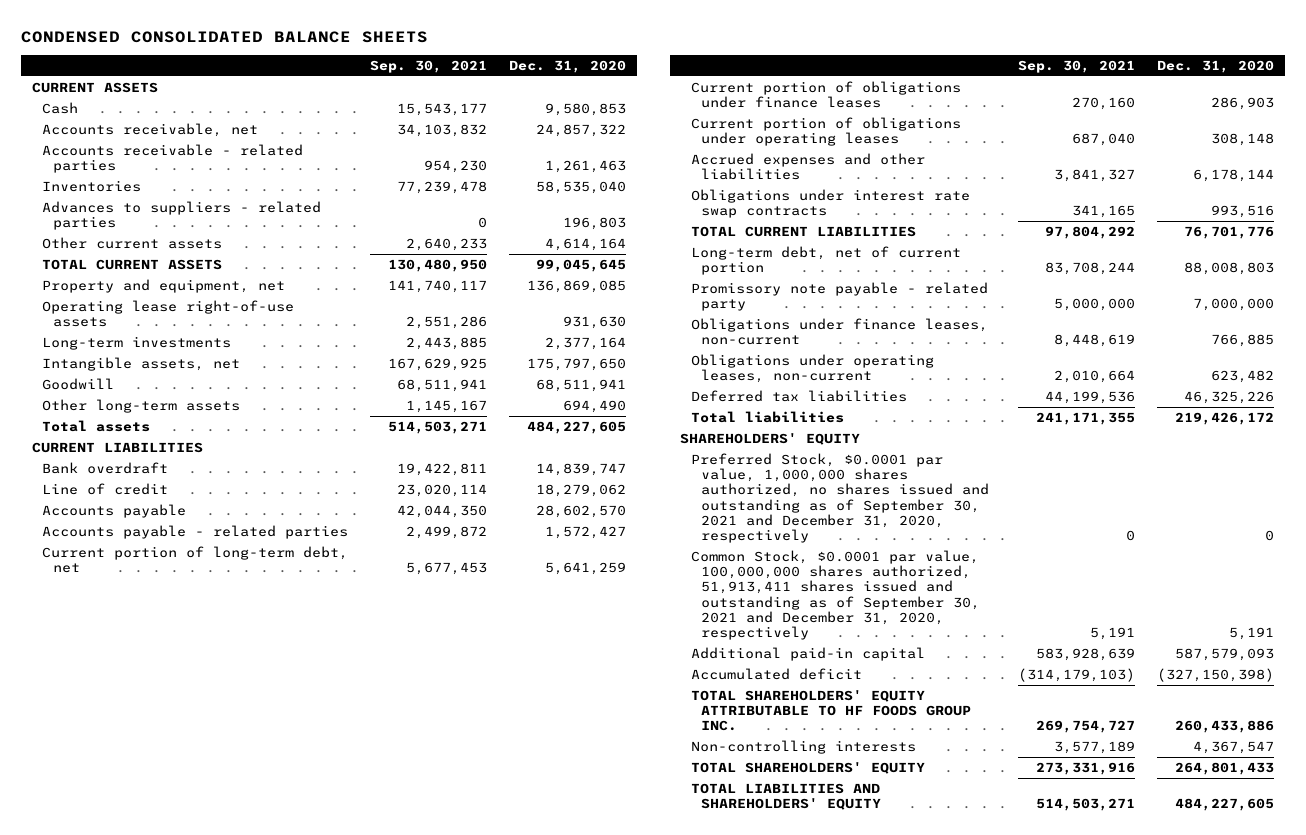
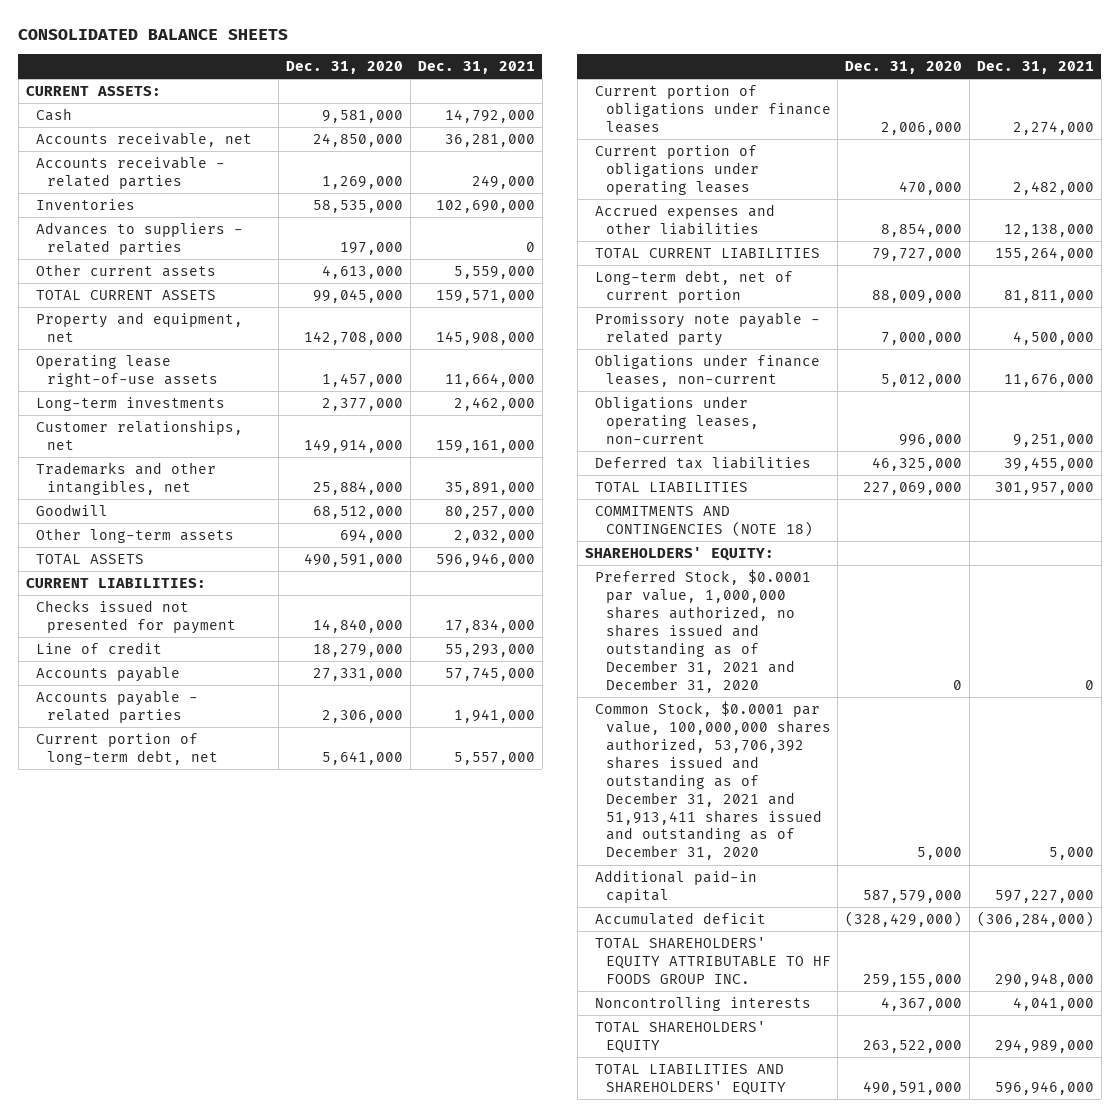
[21,30,429,43] CONDENSED CONSOLIDATED BALANCE SHEETS -> [18,29,289,41] CONSOLIDATED BALANCE SHEETS
[370,59,488,73] Sep. 30, 2021 -> none
none -> [417,61,535,75] Dec. 31, 2021
[42,356,241,371] Intangible assets, net -> none
[42,461,169,474] Bank overdraft -> none
[690,188,970,219] Obligations under interest rate swap contracts -> none
[32,81,159,93] CURRENT ASSETS -> [25,85,161,96] CURRENT ASSETS:
[544,102,626,116] 9,580,853 -> [322,109,404,123] 9,581,000
[535,123,626,137] 24,857,322 -> [313,132,404,147] 24,850,000
[544,160,626,174] 1,261,463 -> [322,175,404,189] 1,269,000
[535,180,626,194] 58,535,040 -> [313,199,404,213] 58,535,000
[562,217,626,231] 196,803 -> [340,241,404,255] 197,000
[544,237,626,251] 4,614,164 -> [322,264,404,279] 4,613,000
[535,258,626,272] 99,045,645 -> [313,288,404,303] 99,045,000
[526,279,626,293] 136,869,085 -> [304,330,404,345] 142,708,000
[562,316,626,330] 931,630 -> [322,372,404,387] 1,457,000
[544,336,626,350] 2,377,164 -> [322,397,404,411] 2,377,000
none -> [36,419,244,450] Customer relationships, net
none -> [36,461,217,495] Trademarks and other intangibles, net
[535,378,626,392] 68,511,941 -> [313,505,404,519] 68,512,000
[562,399,626,413] 694,490 -> [340,528,404,543] 694,000
[42,419,151,432] Total assets -> [36,553,145,564] TOTAL ASSETS
[526,420,626,434] 484,227,605 -> [304,552,404,567] 490,591,000
[32,441,204,453] CURRENT LIABILITIES -> [25,577,206,588] CURRENT LIABILITIES:
none -> [36,599,236,634] Checks issued not presented for payment
[535,483,626,497] 18,279,062 -> [313,643,404,657] 18,279,000
[535,504,626,518] 28,602,570 -> [313,667,404,681] 27,331,000
[544,525,626,539] 1,572,427 -> [322,709,404,723] 2,306,000
[544,562,626,576] 5,641,259 -> [322,750,404,765] 5,641,000
[1210,97,1274,111] 286,903 -> [881,121,963,135] 2,006,000
[1210,133,1274,147] 308,148 -> [899,180,963,195] 470,000
[1192,169,1274,183] 6,178,144 -> [881,222,963,237] 8,854,000
[1183,225,1274,239] 76,701,776 -> [872,247,963,261] 79,727,000
[1183,262,1274,276] 88,008,803 -> [872,289,963,303] 88,009,000
[1210,334,1274,348] 766,885 -> [881,373,963,387] 5,012,000
[1210,370,1274,384] 623,482 -> [899,433,963,447] 996,000
[1183,390,1274,404] 46,325,226 -> [872,456,963,471] 46,325,000
[690,410,844,423] Total liabilities -> [595,481,749,492] TOTAL LIABILITIES
[1174,411,1274,425] 219,426,172 -> [863,481,963,495] 227,069,000
none -> [595,505,813,537] COMMITMENTS AND CONTINGENCIES (NOTE 18)
[680,432,861,445] SHAREHOLDERS' EQUITY -> [584,546,774,561] SHAREHOLDERS' EQUITY:
[690,452,989,544] Preferred Stock, $0.0001 par value, 1,000,000 shares authorized, no shares issued and outstanding as of September 30, 2021 and December 31, 2020, respectively -> [595,568,812,693] Preferred Stock, $0.0001 par value, 1,000,000 shares authorized, no shares issued and outstanding as of December 31, 2021 and December 31, 2020
[690,549,980,641] Common Stock, $0.0001 par value, 100,000,000 shares authorized, 51,913,411 shares issued and outstanding as of September 30, 2021 and December 31, 2020, respectively -> [595,700,831,861] Common Stock, $0.0001 par value, 100,000,000 shares authorized, 53,706,392 shares issued and outstanding as of December 31, 2021 and 51,913,411 shares issued and outstanding as of December 31, 2020
[1228,627,1274,641] 5,191 -> [917,847,963,861] 5,000
[1174,647,1274,661] 587,579,093 -> [863,889,963,903] 587,579,000
[1156,667,1274,682] (327,150,398) -> [845,910,963,927] (328,429,000)
[1174,720,1274,734] 260,433,886 -> [863,973,963,987] 259,155,000
[690,739,916,754] Non-controlling interests -> [595,996,812,1011] Noncontrolling interests
[1192,740,1274,754] 4,367,547 -> [881,996,963,1011] 4,367,000
[1174,761,1274,775] 264,801,433 -> [863,1039,963,1053] 263,522,000
[1174,798,1274,812] 484,227,605 -> [863,1080,963,1095] 490,591,000

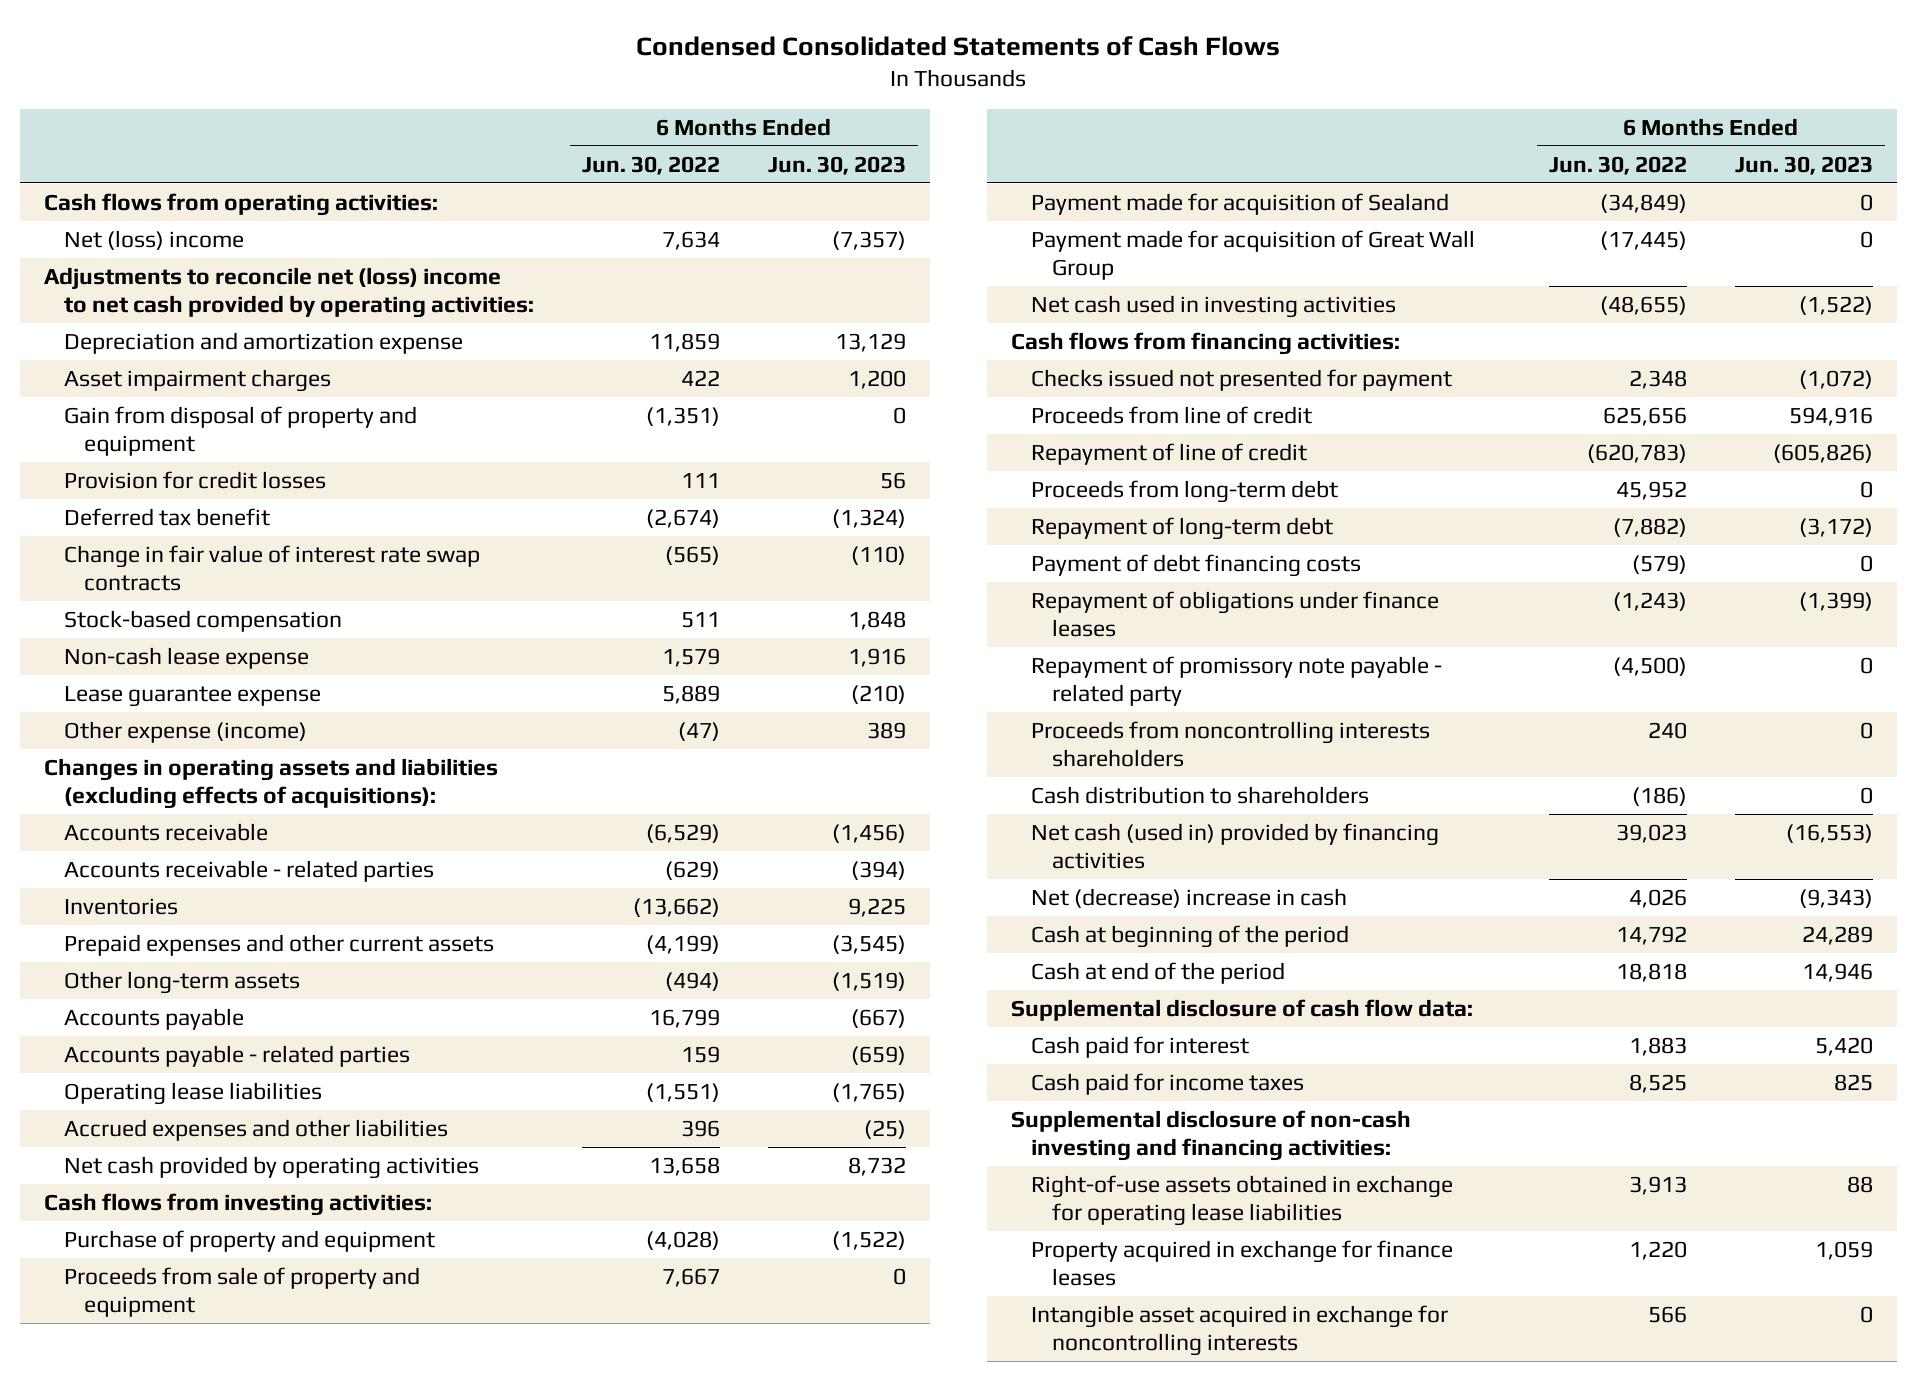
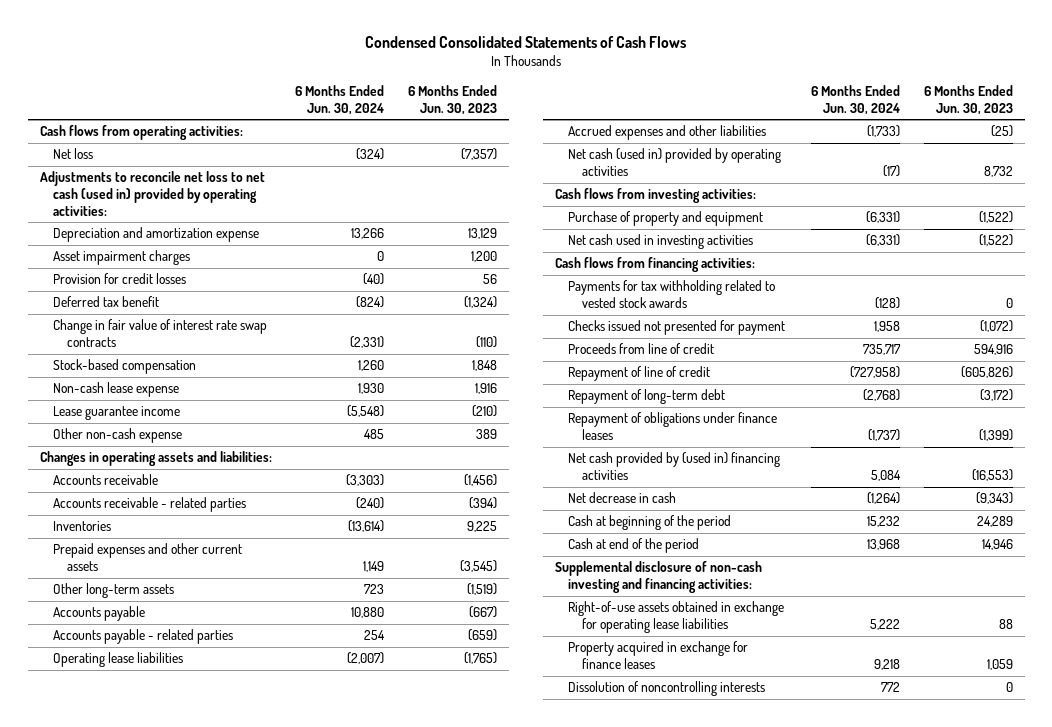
[581,155,720,175] Jun. 30, 2022 -> none
none -> [295,84,385,115] 6 Months Ended Jun. 30, 2024
[63,229,244,250] Net (loss) income -> [53,148,94,160] Net loss
[43,266,534,319] Adjustments to reconcile net (loss) income to net cash provided by operating activities: -> [39,171,265,217] Adjustments to reconcile net loss to net cash (used in) provided by operating activities:
[63,405,417,457] Gain from disposal of property and equipment -> none
[63,685,321,707] Lease guarantee expense -> [53,406,181,421] Lease guarantee income
[63,720,307,743] Other expense (income) -> [53,428,183,444] Other non-cash expense
[43,757,498,810] Changes in operating assets and liabilities (excluding effects of acquisitions): -> [39,451,272,467] Changes in operating assets and liabilities:
[63,1155,479,1179] Net cash provided by operating activities -> [568,148,782,177] Net cash (used in) provided by operating activities
[63,1266,420,1318] Proceeds from sale of property and equipment -> none
[1031,192,1450,215] Payment made for acquisition of Sealand -> none
[1031,229,1476,281] Payment made for acquisition of Great Wall Group -> none
none -> [568,280,776,309] Payments for tax withholding related to vested stock awards
[1031,479,1339,503] Proceeds from long-term debt -> none
[1031,553,1362,577] Payment of debt financing costs -> none
[1031,655,1443,707] Repayment of promissory note payable - related party -> none
[1031,720,1431,768] Proceeds from noncontrolling interests shareholders -> none
[1031,785,1370,804] Cash distribution to shareholders -> none
[1031,822,1440,870] Net cash (used in) provided by financing activities -> [568,452,781,481] Net cash provided by (used in) financing activities
[1031,887,1348,908] Net (decrease) increase in cash -> [568,492,677,504] Net decrease in cash
[1010,998,1473,1021] Supplemental disclosure of cash flow data: -> none
[1031,1035,1250,1058] Cash paid for interest -> none
[1031,1072,1305,1095] Cash paid for income taxes -> none
[1031,1304,1449,1357] Intangible asset acquired in exchange for noncontrolling interests -> none
none -> [568,681,766,697] Dissolution of noncontrolling interests

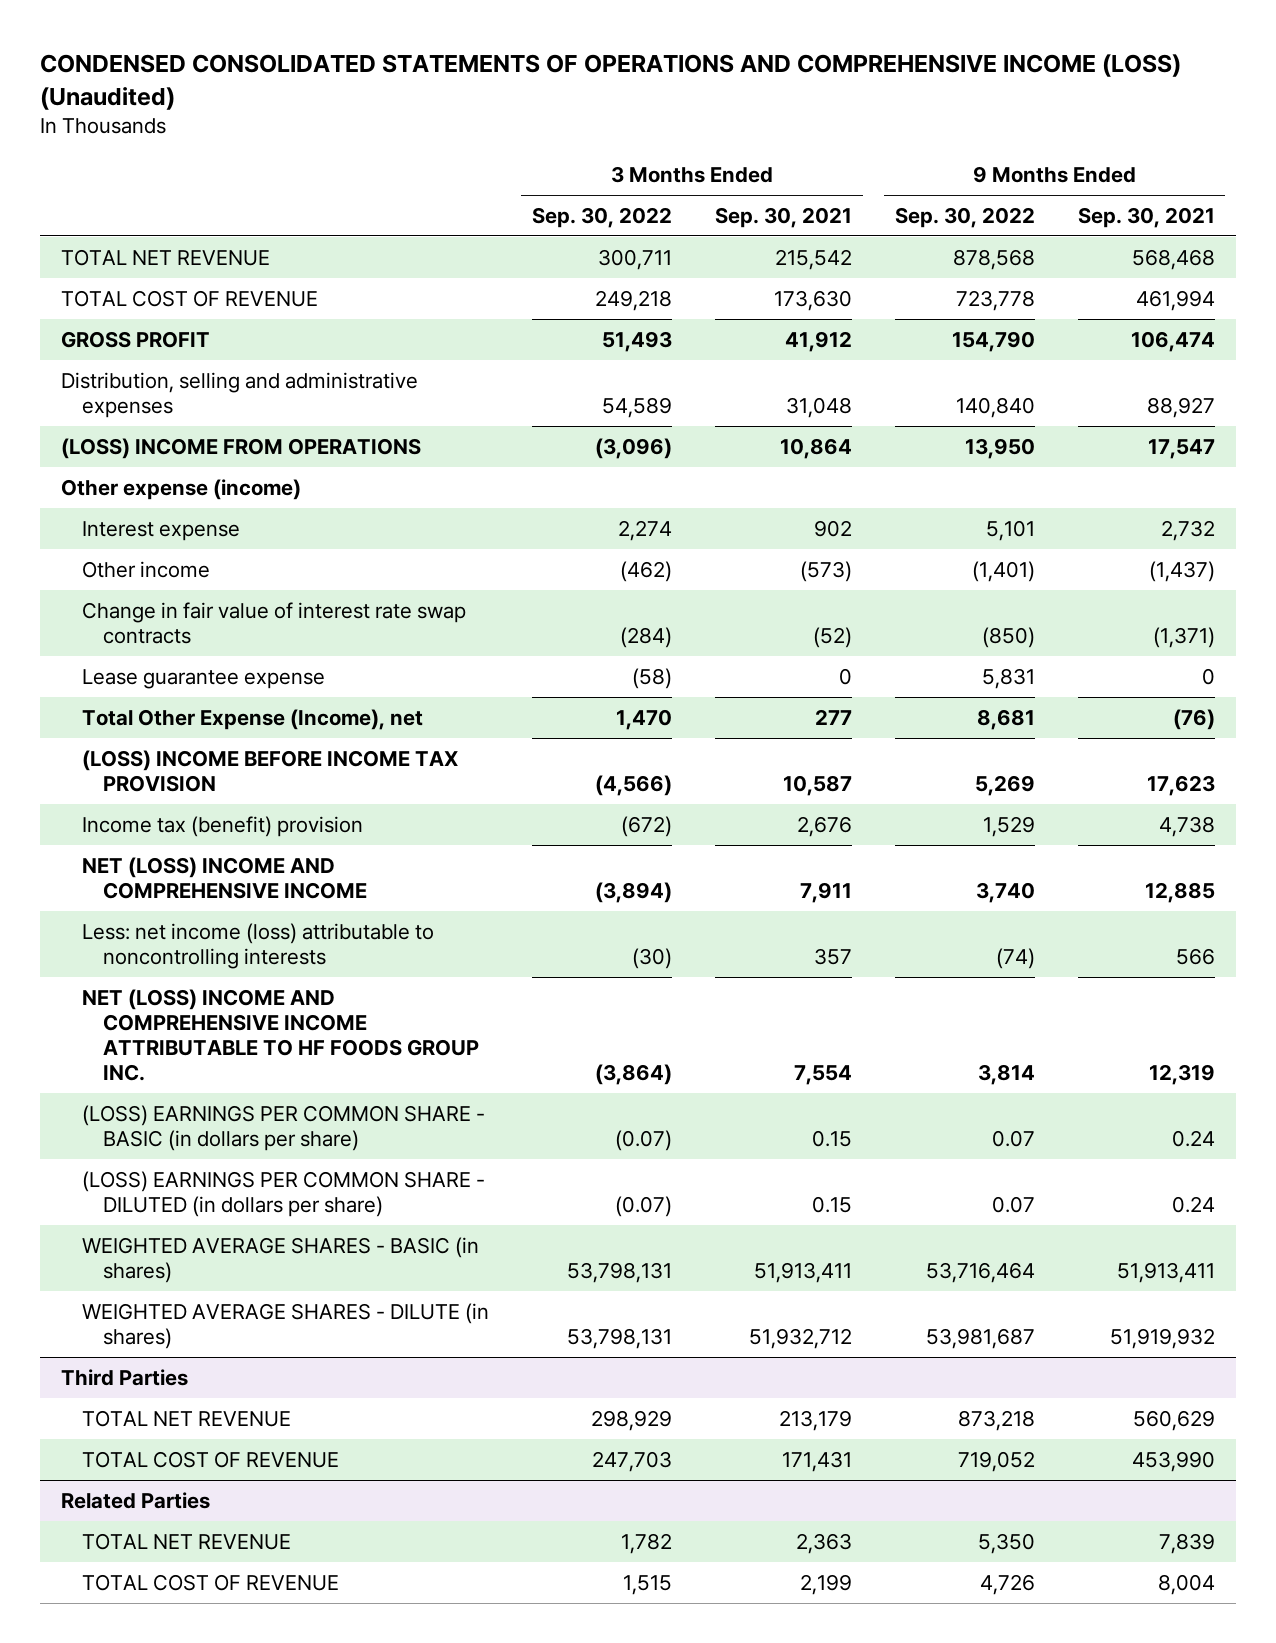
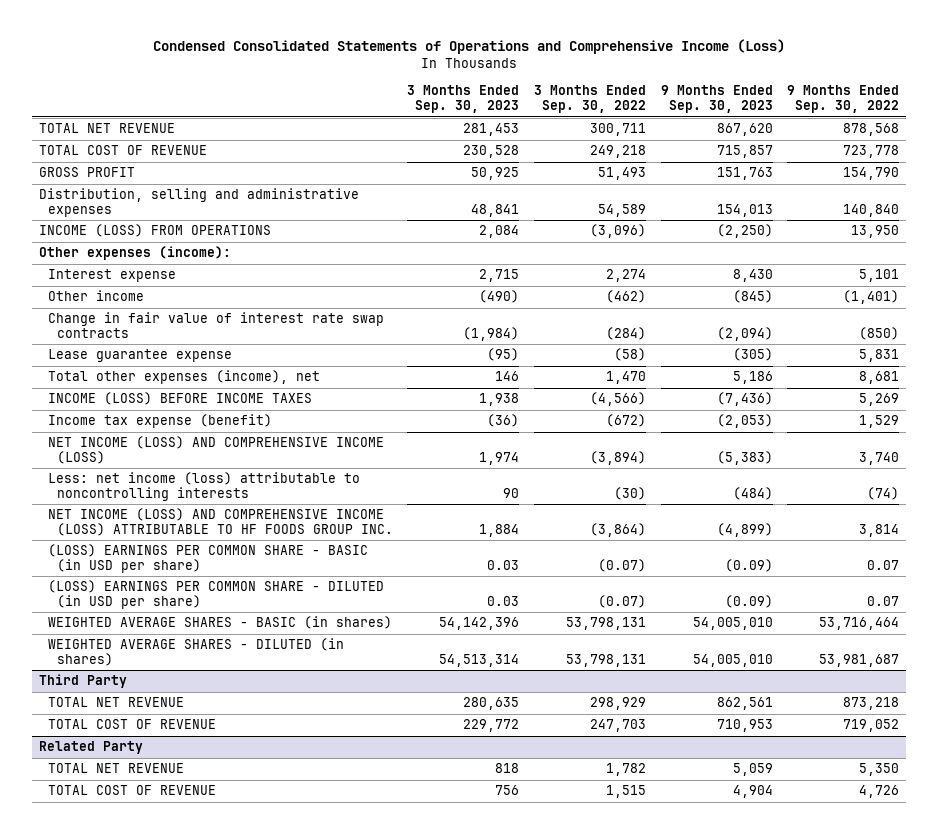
[39,54,1181,111] CONDENSED CONSOLIDATED STATEMENTS OF OPERATIONS AND COMPREHENSIVE INCOME (LOSS) (Unaudited) -> [153,39,786,55] Condensed Consolidated Statements of Operations and Comprehensive Income (Loss)
[714,206,852,228] Sep. 30, 2021 -> none
[1077,206,1215,228] Sep. 30, 2021 -> none
none -> [407,85,520,114] 3 Months Ended Sep. 30, 2023
none -> [660,85,773,114] 9 Months Ended Sep. 30, 2023
[61,437,422,459] (LOSS) INCOME FROM OPERATIONS -> [39,224,272,238] INCOME (LOSS) FROM OPERATIONS
[61,478,302,500] Other expense (income) -> [39,246,232,261] Other expenses (income):
[82,708,424,730] Total Other Expense (Income), net -> [48,370,321,385] Total other expenses (income), net
[82,749,459,793] (LOSS) INCOME BEFORE INCOME TAX PROVISION -> [48,392,313,406] INCOME (LOSS) BEFORE INCOME TAXES
[82,815,364,837] Income tax (benefit) provision -> [48,414,273,429] Income tax expense (benefit)
[82,856,367,900] NET (LOSS) INCOME AND COMPREHENSIVE INCOME -> [48,436,385,465] NET INCOME (LOSS) AND COMPREHENSIVE INCOME (LOSS)
[82,988,479,1082] NET (LOSS) INCOME AND COMPREHENSIVE INCOME ATTRIBUTABLE TO HF FOODS GROUP INC. -> [48,508,393,537] NET INCOME (LOSS) AND COMPREHENSIVE INCOME (LOSS) ATTRIBUTABLE TO HF FOODS GROUP INC.
[82,1104,486,1152] (LOSS) EARNINGS PER COMMON SHARE - BASIC (in dollars per share) -> [48,544,369,574] (LOSS) EARNINGS PER COMMON SHARE - BASIC (in USD per share)
[82,1170,486,1218] (LOSS) EARNINGS PER COMMON SHARE - DILUTED (in dollars per share) -> [48,580,385,610] (LOSS) EARNINGS PER COMMON SHARE - DILUTED (in USD per share)
[82,1302,490,1350] WEIGHTED AVERAGE SHARES - DILUTE (in shares) -> [48,638,345,667] WEIGHTED AVERAGE SHARES - DILUTED (in shares)
[61,1368,189,1386] Third Parties -> [39,674,128,689] Third Party
[61,1491,211,1509] Related Parties -> [39,741,144,755] Related Party

